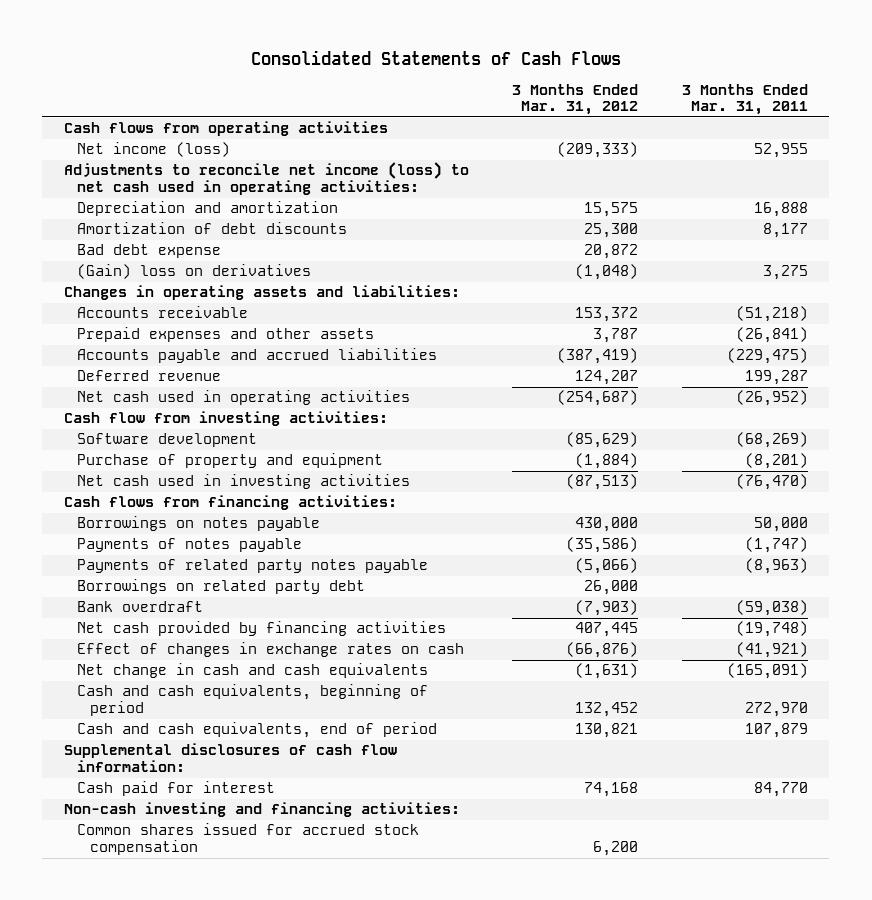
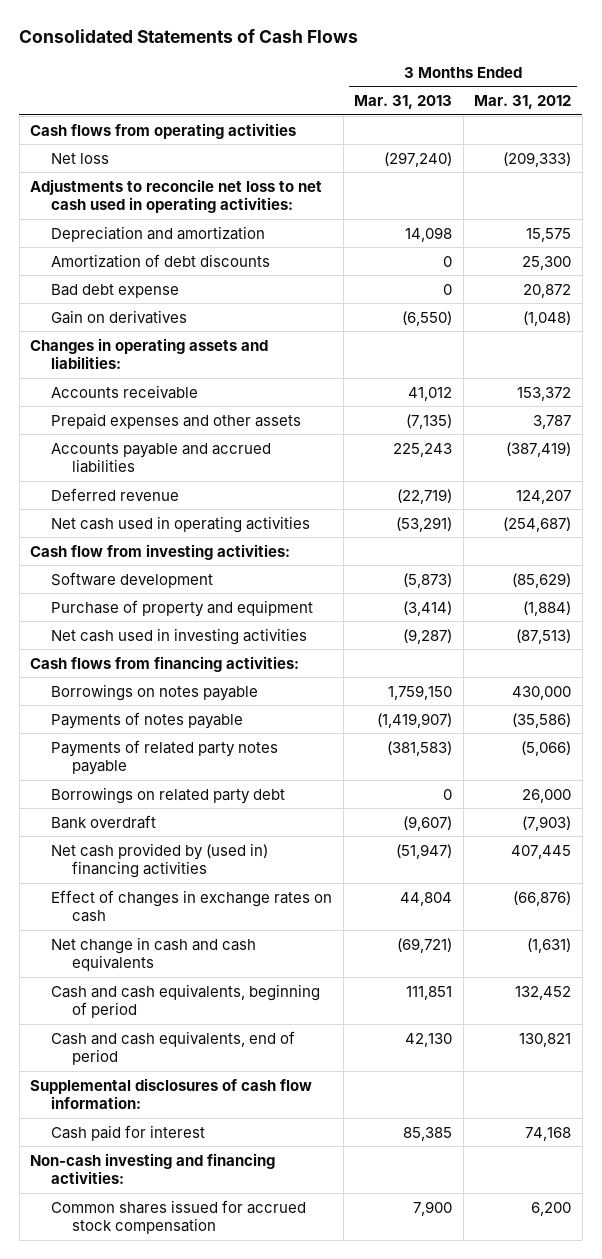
[681,83,808,116] 3 Months Ended Mar. 31, 2011 -> none
none -> [354,95,453,110] Mar. 31, 2013
[76,142,230,158] Net income (loss) -> [51,152,110,164] Net loss
[63,162,469,196] Adjustments to reconcile net income (loss) to net cash used in operating activities: -> [30,178,323,214] Adjustments to reconcile net loss to net cash used in operating activities:
[76,264,311,280] (Gain) loss on derivatives -> [51,309,188,324] Gain on derivatives
[76,621,446,637] Net cash provided by financing activities -> [51,842,269,879] Net cash provided by (used in) financing activities

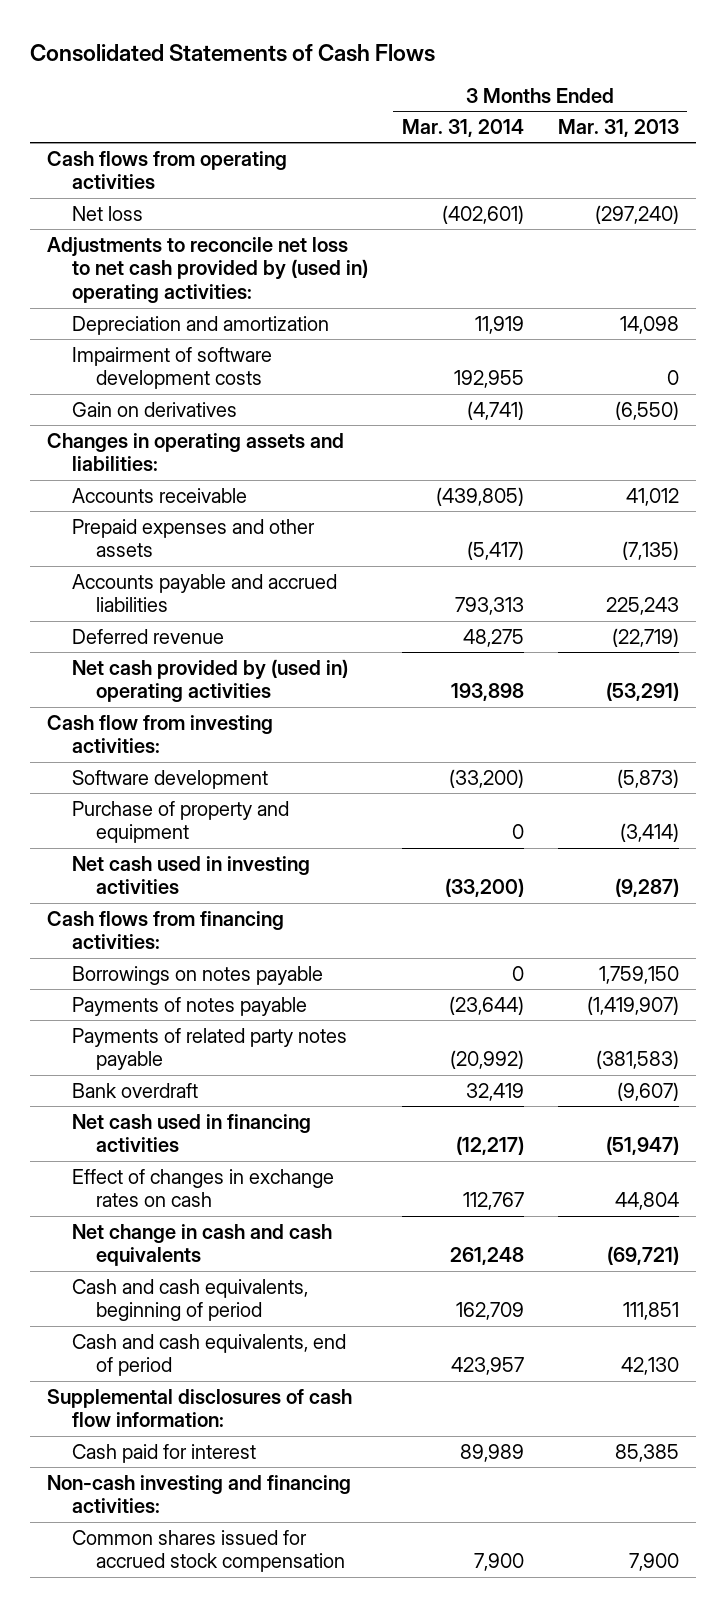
[474,95,572,110] Mar. 31, 2012 -> none
none -> [401,119,524,138] Mar. 31, 2014
[30,178,323,214] Adjustments to reconcile net loss to net cash used in operating activities: -> [47,236,368,304] Adjustments to reconcile net loss to net cash provided by (used in) operating activities:
[51,253,271,268] Amortization of debt discounts -> none
[51,283,180,298] Bad debt expense -> none
none -> [71,346,272,390] Impairment of software development costs
[51,515,311,533] Net cash used in operating activities -> [71,658,348,703] Net cash provided by (used in) operating activities
[51,786,286,804] Borrowings on related party debt -> none
[51,842,269,879] Net cash provided by (used in) financing activities -> [71,1113,311,1153] Net cash used in financing activities

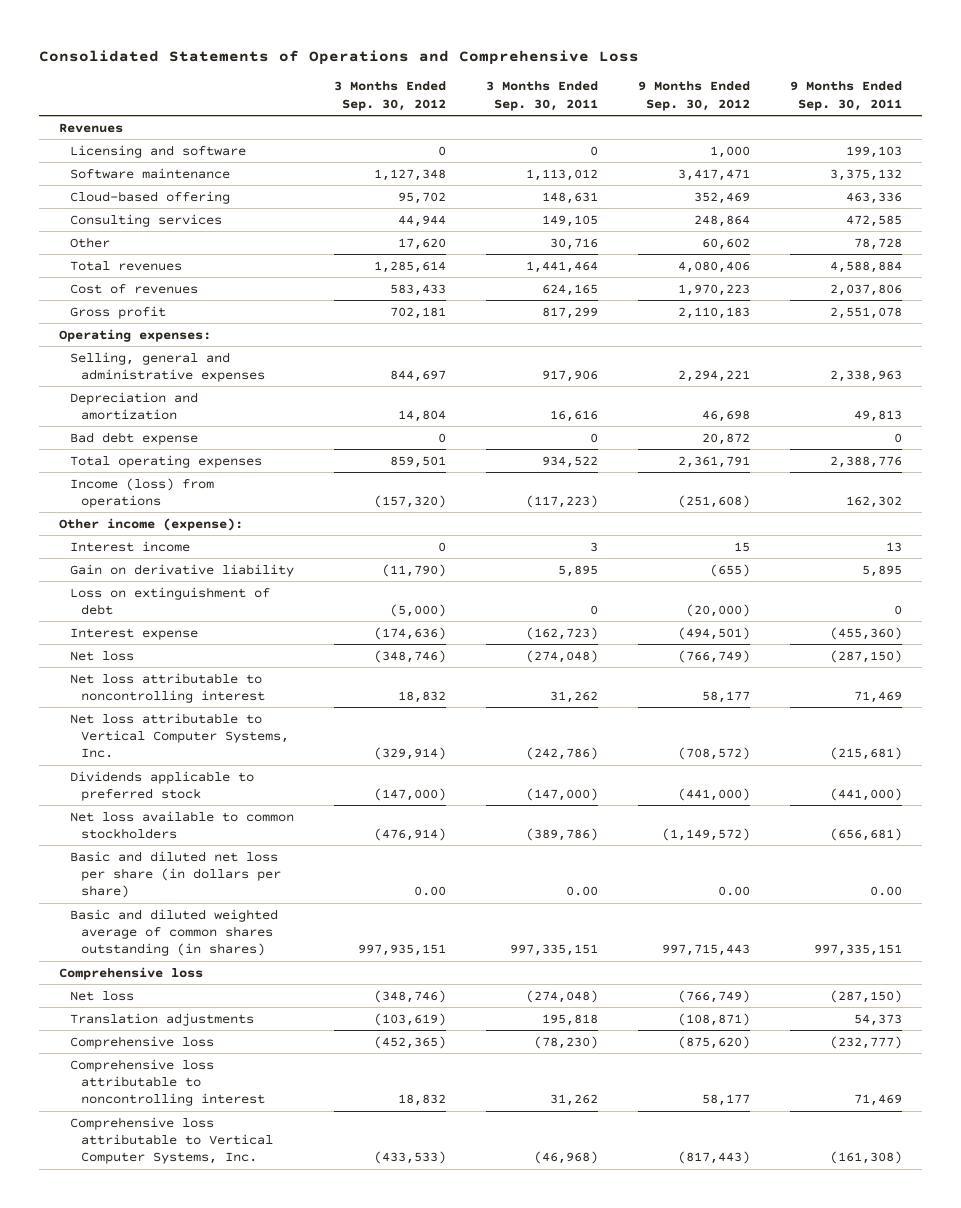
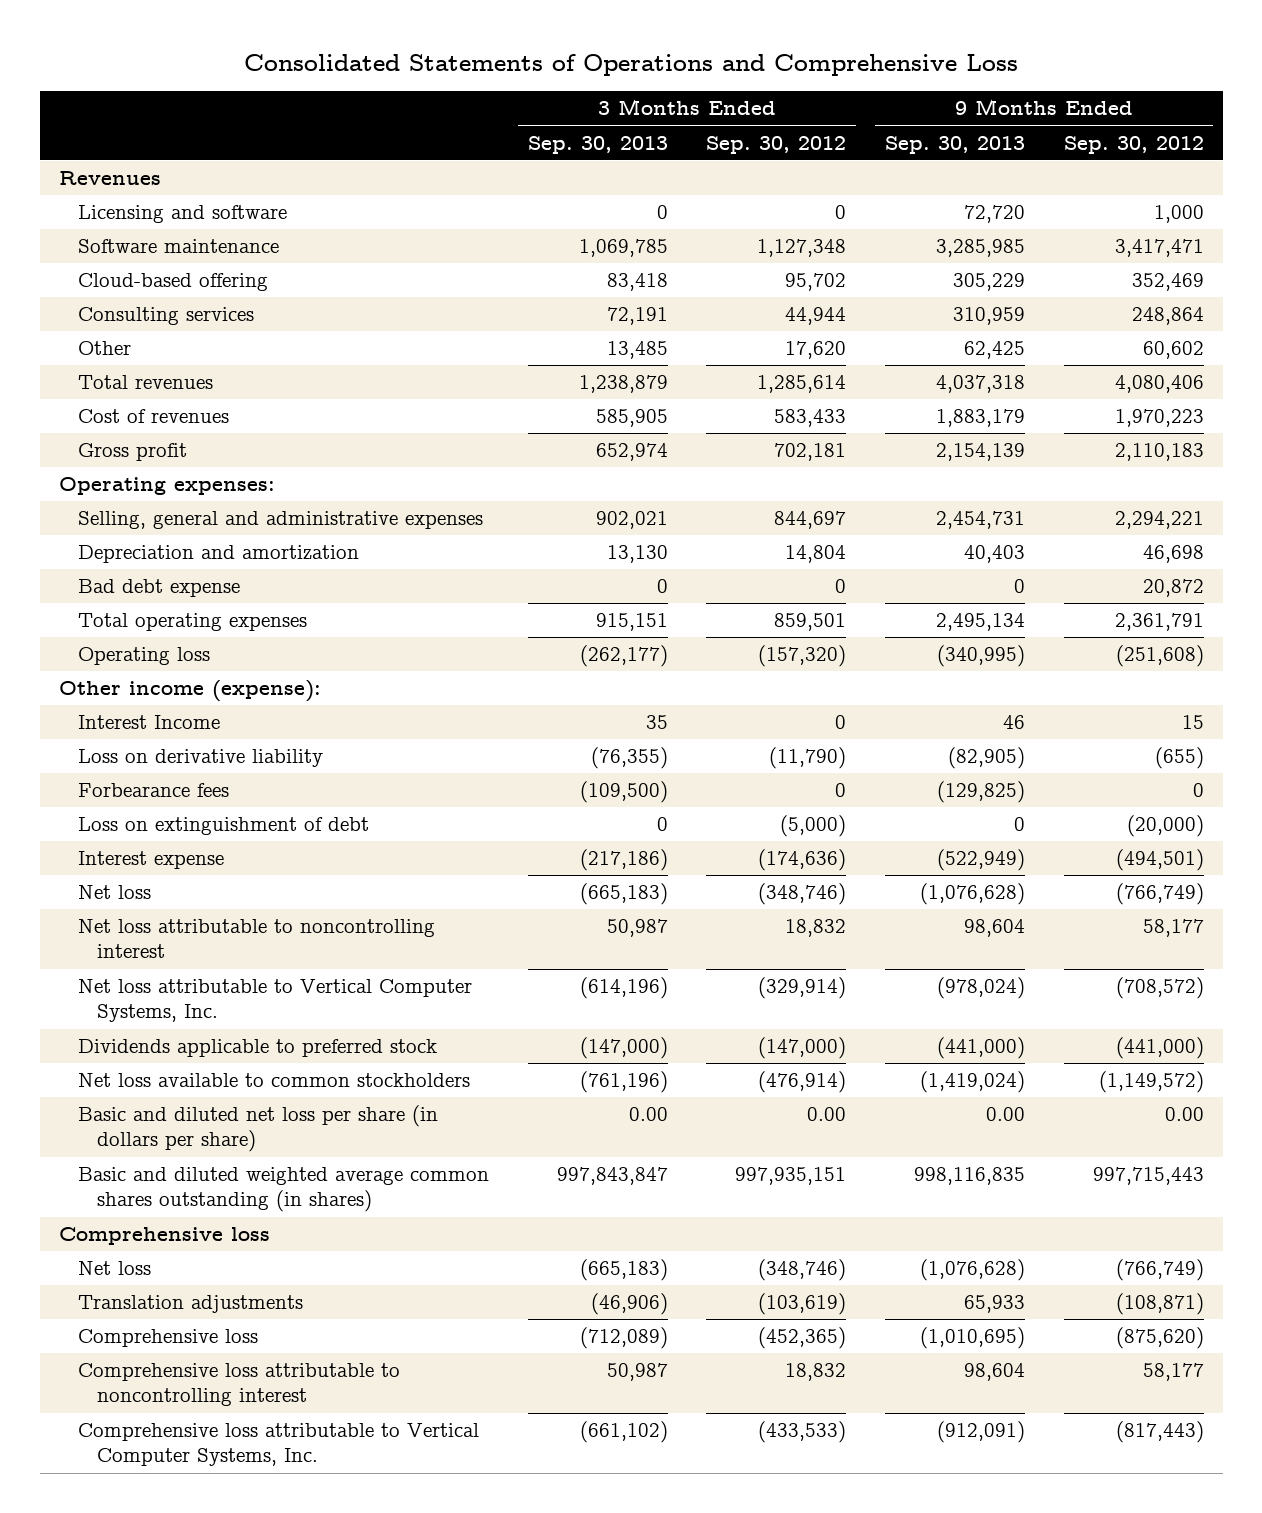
[486,81,599,111] 3 Months Ended Sep. 30, 2011 -> none
[790,81,903,111] 9 Months Ended Sep. 30, 2011 -> none
none -> [527,135,668,154] Sep. 30, 2013
none -> [884,135,1025,154] Sep. 30, 2013
[70,477,215,509] Income (loss) from operations -> [78,647,211,666] Operating loss
[70,540,191,552] Interest income -> [78,715,221,730] Interest Income
[70,563,295,577] Gain on derivative liability -> [78,749,324,768] Loss on derivative liability
none -> [78,783,230,798] Forbearance fees
[70,908,279,957] Basic and diluted weighted average of common shares outstanding (in shares) -> [78,1167,490,1213] Basic and diluted weighted average common shares outstanding (in shares)

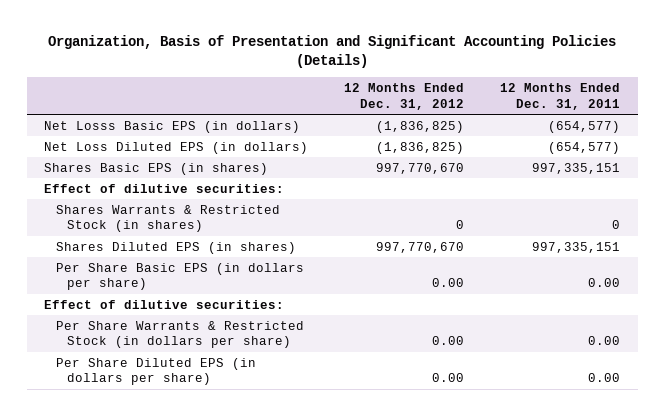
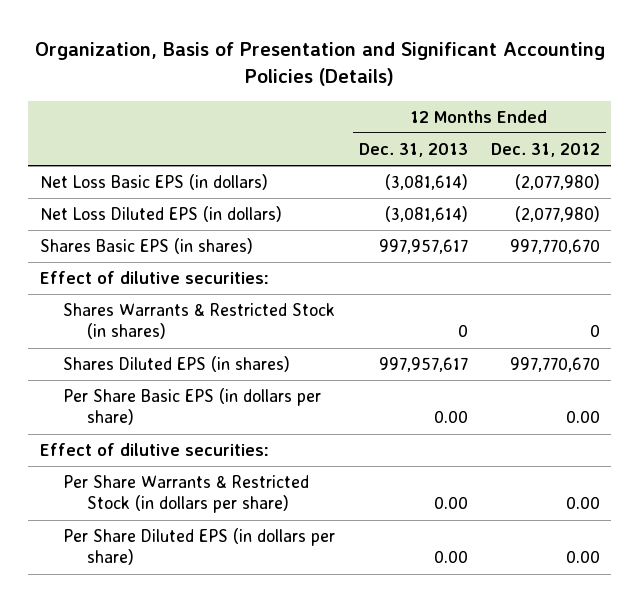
[499,83,620,110] 12 Months Ended Dec. 31, 2011 -> none
none -> [358,143,468,158] Dec. 31, 2013
[44,120,301,133] Net Losss Basic EPS (in dollars) -> [40,174,269,191] Net Loss Basic EPS (in dollars)
[376,120,465,133] (1,836,825) -> [514,174,600,191] (2,077,980)
[376,141,465,154] (1,836,825) -> [514,206,600,223] (2,077,980)

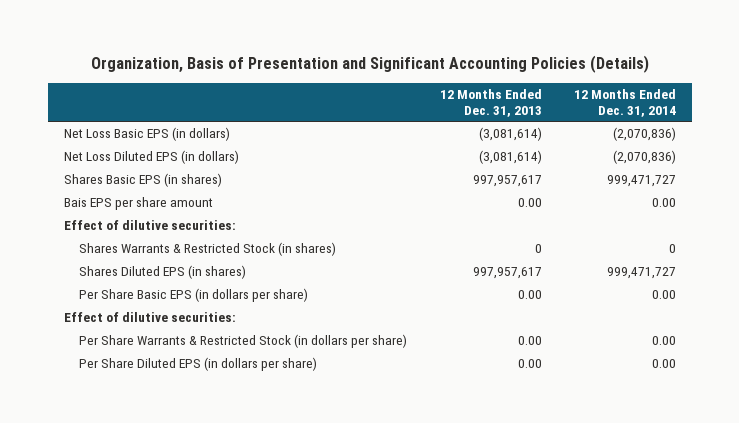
[490,143,600,158] Dec. 31, 2012 -> none
none -> [573,88,676,117] 12 Months Ended Dec. 31, 2014
none -> [63,197,213,211] Bais EPS per share amount

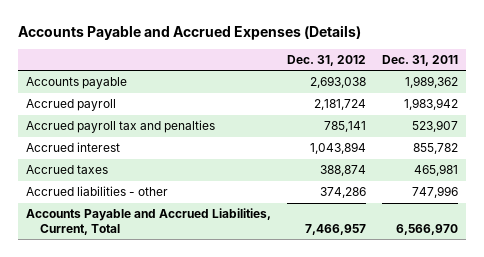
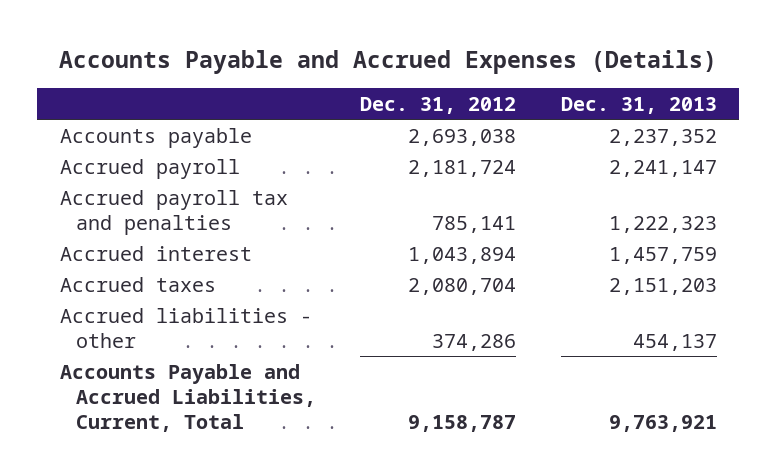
[381,54,458,66] Dec. 31, 2011 -> none
none -> [560,96,717,114] Dec. 31, 2013
[319,165,366,177] 388,874 -> [408,277,517,295] 2,080,704
[304,223,366,235] 7,466,957 -> [408,414,517,432] 9,158,787

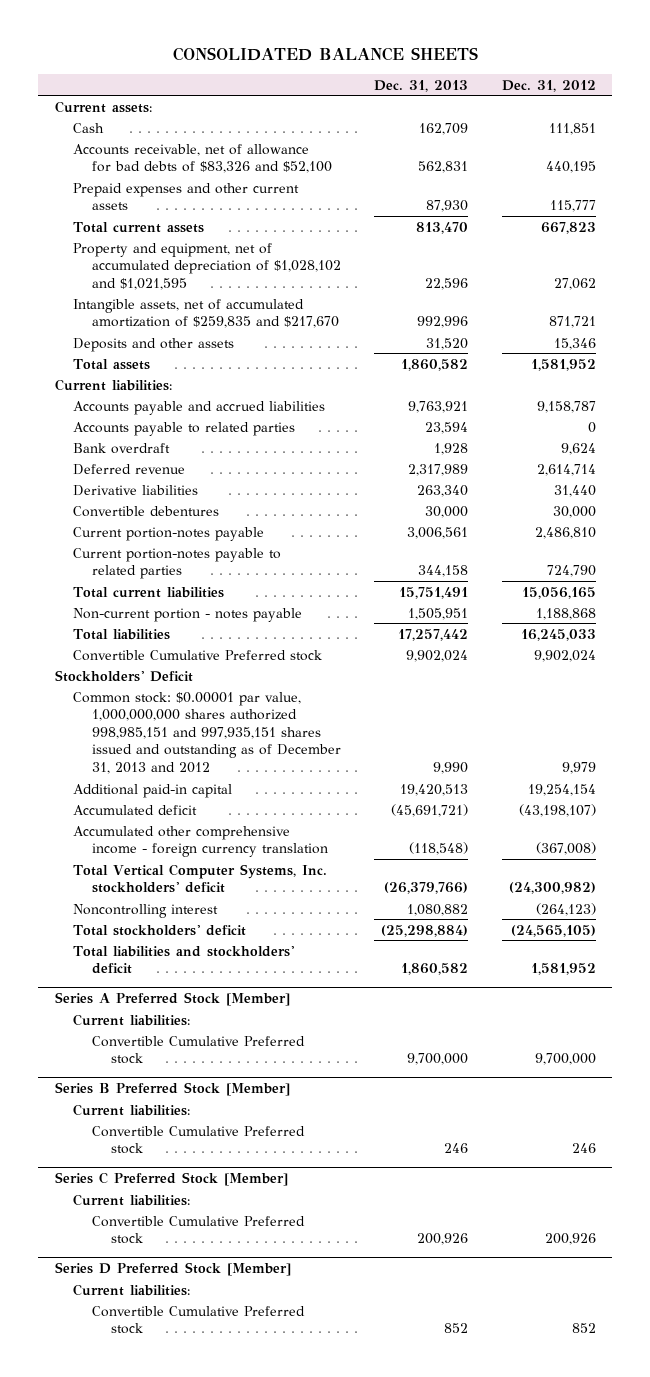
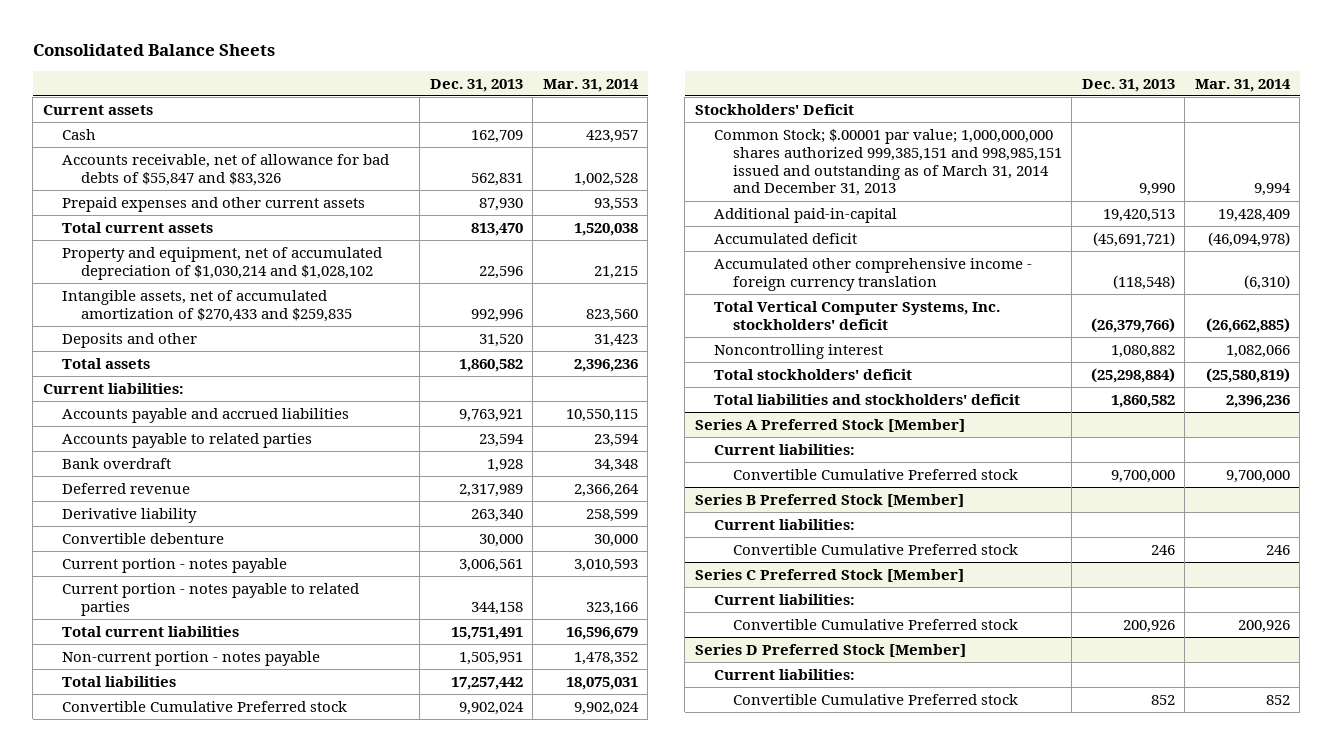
[173,46,479,61] CONSOLIDATED BALANCE SHEETS -> [32,43,275,56] Consolidated Balance Sheets
[501,79,596,92] Dec. 31, 2012 -> none
none -> [542,78,639,92] Mar. 31, 2014
[54,100,152,113] Current assets: -> [42,104,153,115] Current assets
[73,143,332,174] Accounts receivable, net of allowance for bad debts of $83,326 and $52,100 -> [61,153,389,186] Accounts receivable, net of allowance for bad debts of $55,847 and $83,326
[73,242,341,290] Property and equipment, net of accumulated depreciation of $1,028,102 and $1,021,595 -> [61,246,382,280] Property and equipment, net of accumulated depreciation of $1,030,214 and $1,028,102
[73,298,339,329] Intangible assets, net of accumulated amortization of $259,835 and $217,670 -> [61,289,352,322] Intangible assets, net of accumulated amortization of $270,433 and $259,835
[73,337,235,352] Deposits and other assets -> [61,332,197,348] Deposits and other
[73,484,199,496] Derivative liabilities -> [61,507,197,523] Derivative liability
[73,505,220,517] Convertible debentures -> [61,532,224,544] Convertible debenture
[73,526,265,541] Current portion-notes payable -> [61,557,287,573] Current portion - notes payable
[73,547,282,580] Current portion-notes payable to related parties -> [61,582,359,616] Current portion - notes payable to related parties
[73,691,341,774] Common stock: $0.00001 par value, 1,000,000,000 shares authorized 998,985,151 and 997,935,151 shares issued and outstanding as of December 31, 2013 and 2012 -> [713,128,1062,197] Common Stock; $.00001 par value; 1,000,000,000 shares authorized 999,385,151 and 998,985,151 issued and outstanding as of March 31, 2014 and December 31, 2013
[73,783,233,798] Additional paid-in capital -> [713,207,897,223] Additional paid-in-capital

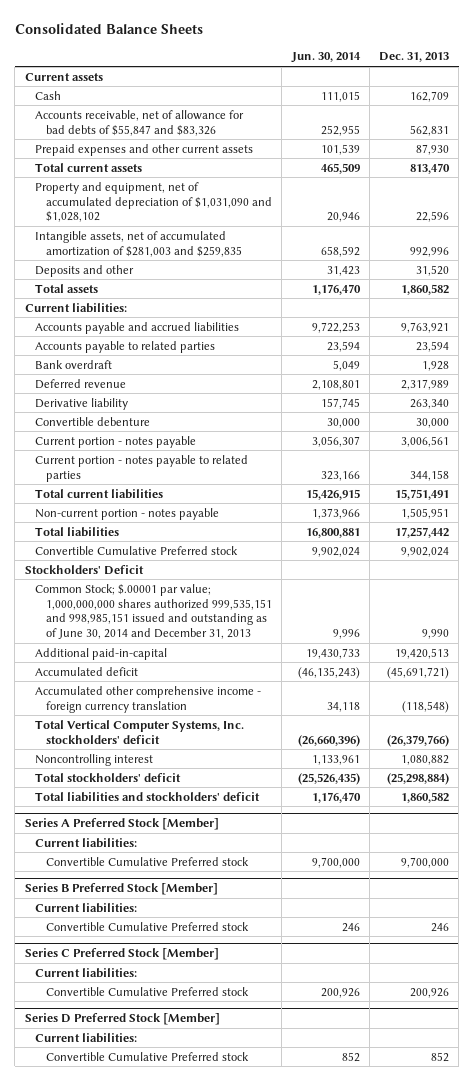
[542,78,639,92] Mar. 31, 2014 -> none
none -> [290,52,361,64] Jun. 30, 2014
[61,246,382,280] Property and equipment, net of accumulated depreciation of $1,030,214 and $1,028,102 -> [35,181,273,223] Property and equipment, net of accumulated depreciation of $1,031,090 and $1,028,102
[61,289,352,322] Intangible assets, net of accumulated amortization of $270,433 and $259,835 -> [35,230,243,257] Intangible assets, net of accumulated amortization of $281,003 and $259,835
[713,128,1062,197] Common Stock; $.00001 par value; 1,000,000,000 shares authorized 999,385,151 and 998,985,151 issued and outstanding as of March 31, 2014 and December 31, 2013 -> [35,583,273,640] Common Stock; $.00001 par value; 1,000,000,000 shares authorized 999,535,151 and 998,985,151 issued and outstanding as of June 30, 2014 and December 31, 2013

